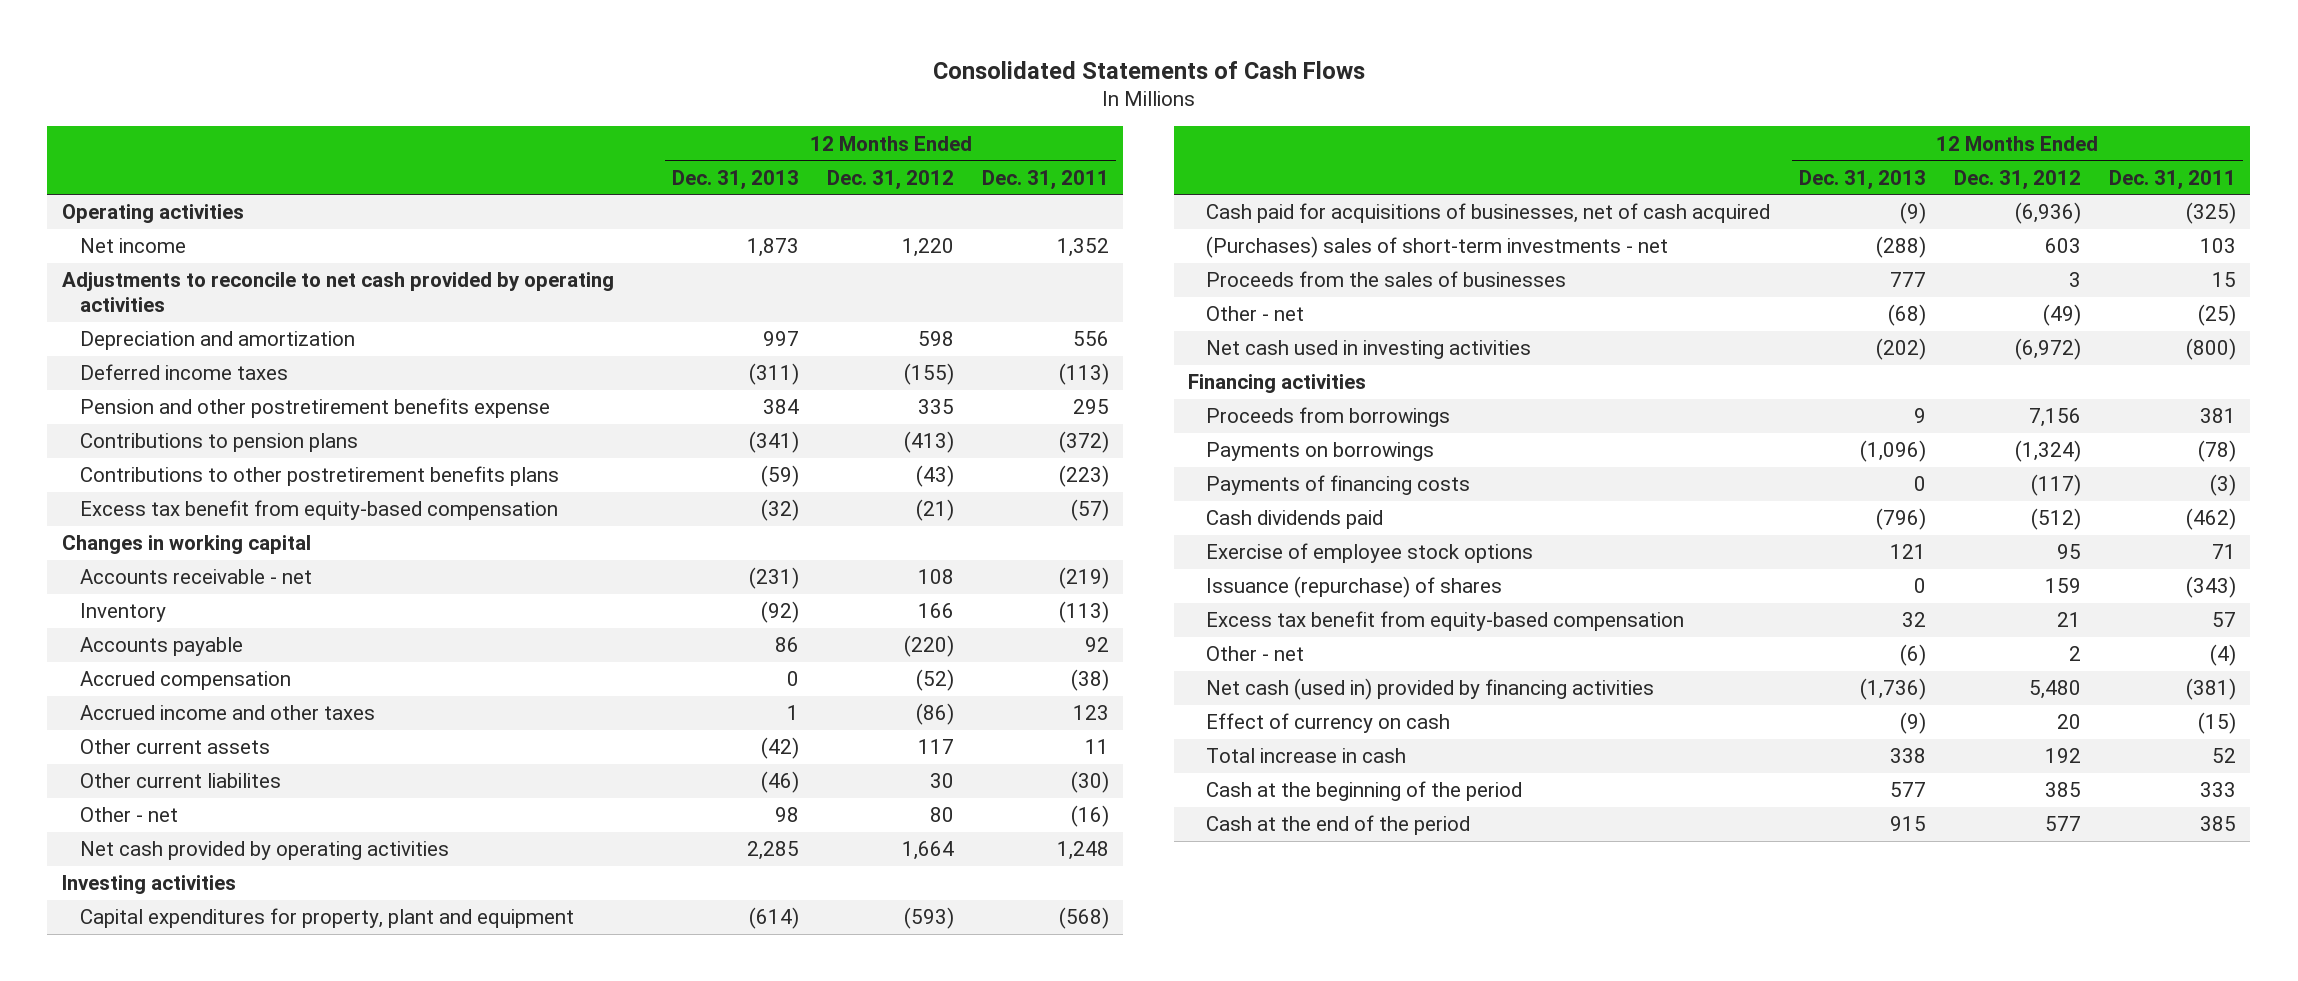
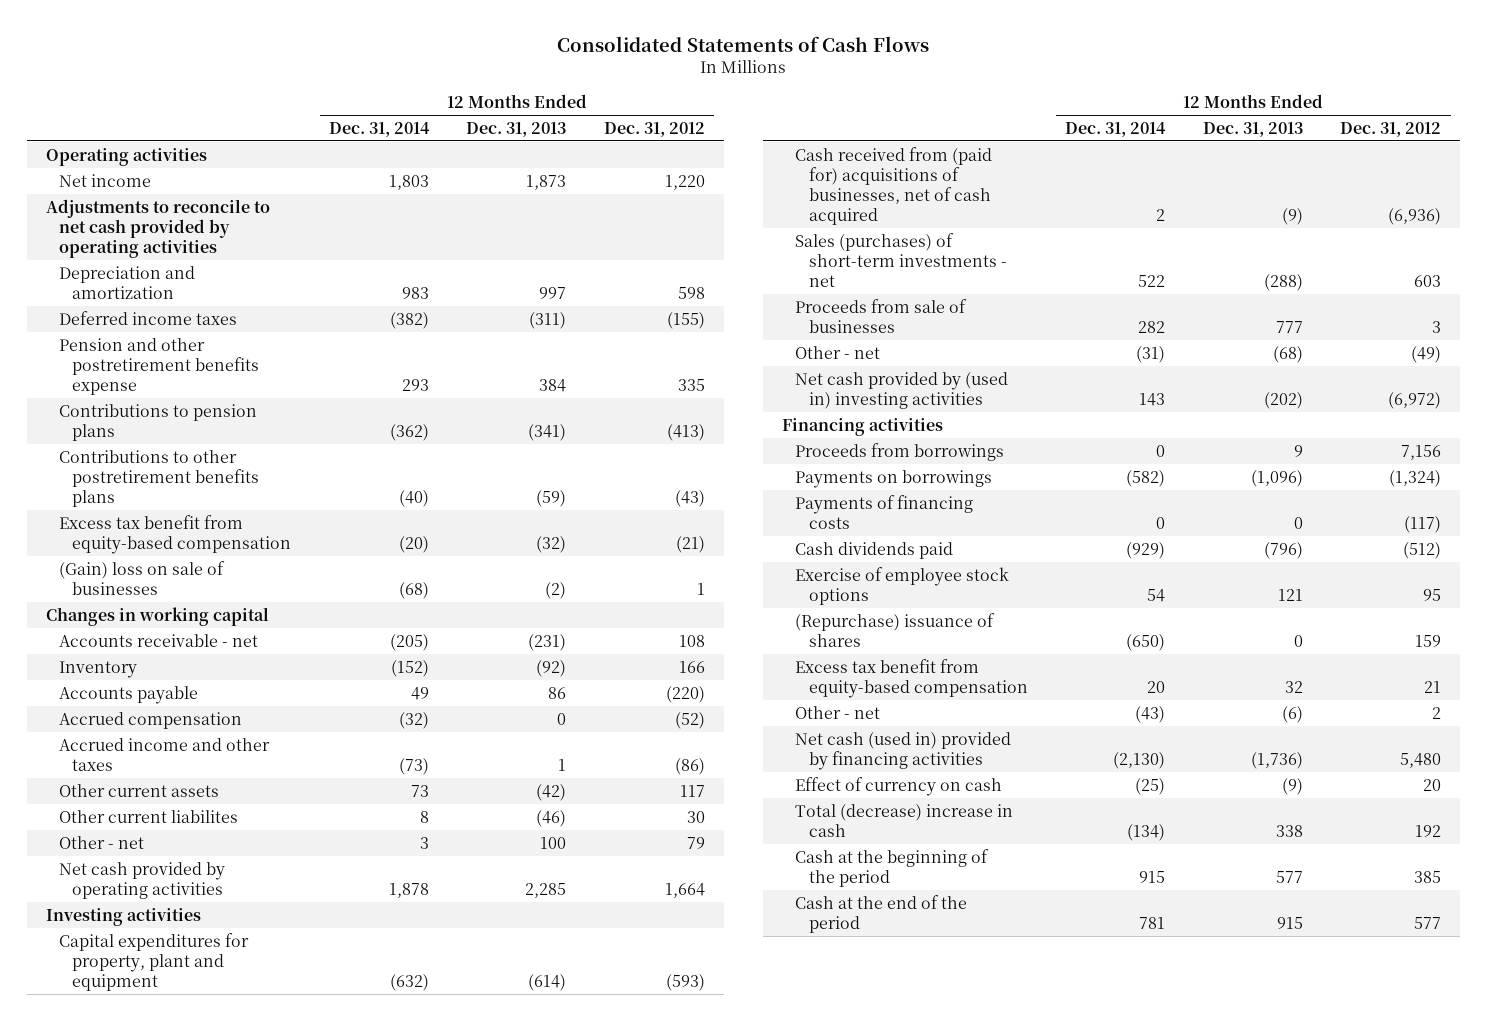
[982,169,1110,190] Dec. 31, 2011 -> none
none -> [328,121,430,137] Dec. 31, 2014
none -> [59,560,226,595] (Gain) loss on sale of businesses
[774,807,799,823] 98 -> [540,836,567,849] 100
[930,807,955,823] 80 -> [686,836,705,849] 79
[1206,203,1771,224] Cash paid for acquisitions of businesses, net of cash acquired -> [795,146,993,225] Cash received from (paid for) acquisitions of businesses, net of cash acquired
[1206,236,1669,259] (Purchases) sales of short-term investments - net -> [795,232,1007,287] Sales (purchases) of short-term investments - net
[1206,271,1567,288] Proceeds from the sales of businesses -> [795,298,968,333] Proceeds from sale of businesses
[1206,340,1532,360] Net cash used in investing activities -> [795,371,1009,409] Net cash provided by (used in) investing activities
[1206,576,1503,599] Issuance (repurchase) of shares -> [795,612,996,647] (Repurchase) issuance of shares
[1206,748,1407,764] Total increase in cash -> [795,803,1014,837] Total (decrease) increase in cash

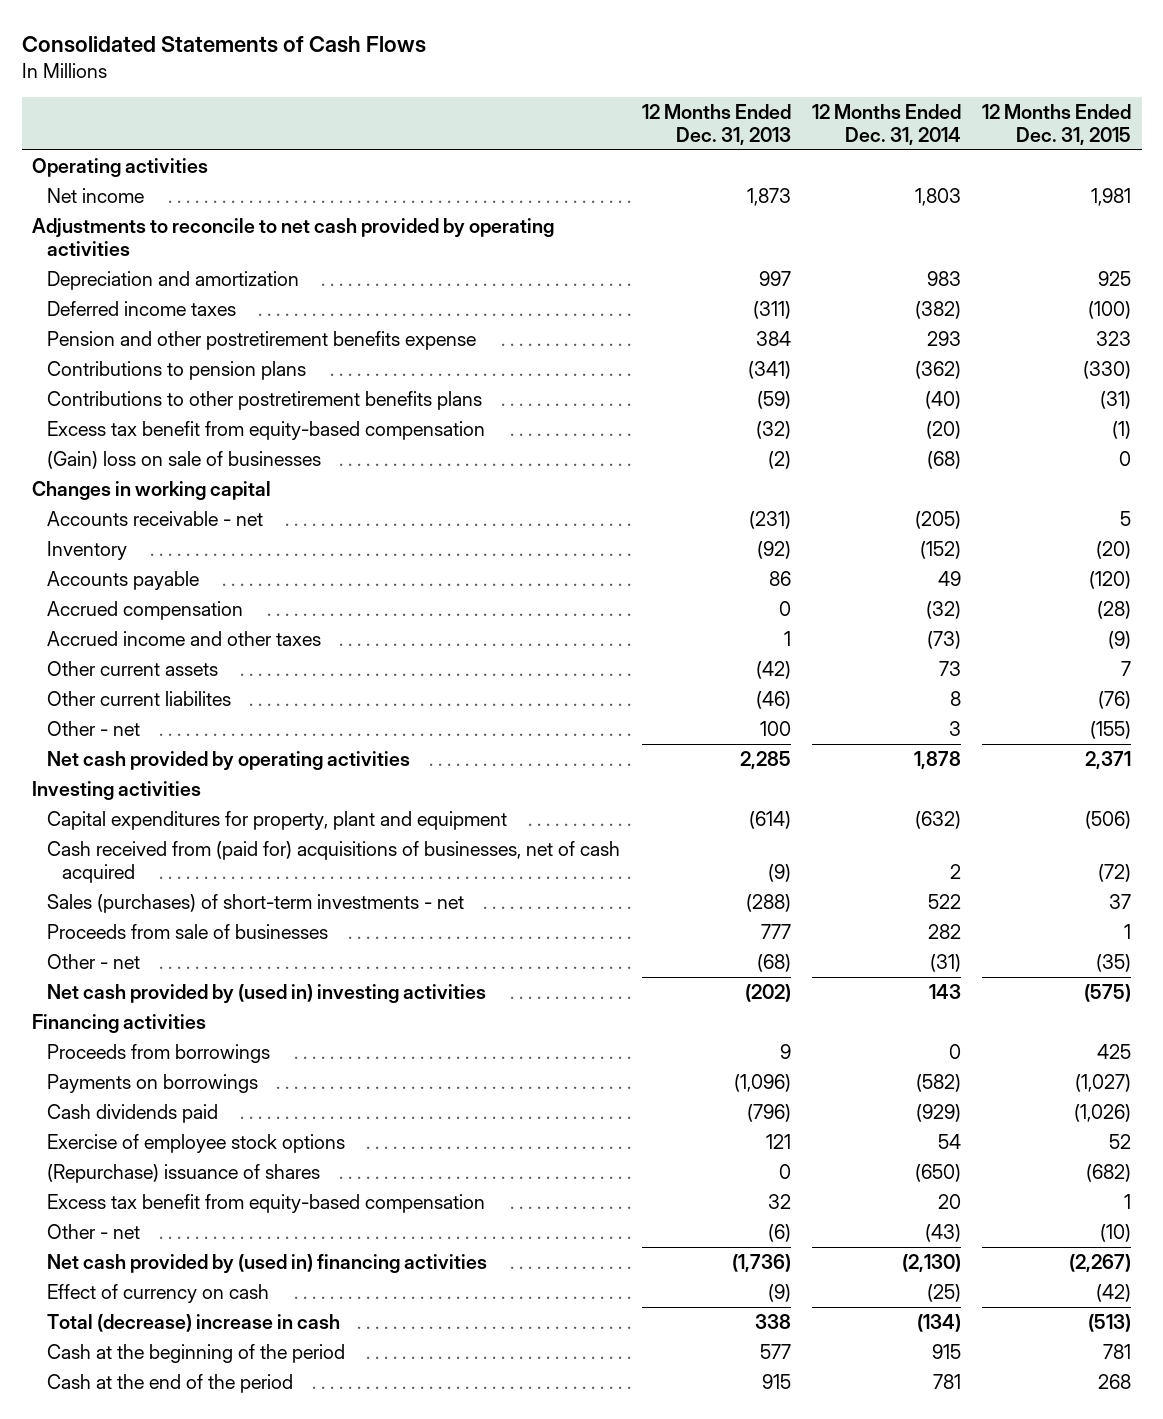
[603,121,705,137] Dec. 31, 2012 -> none
none -> [982,103,1132,146] 12 Months Ended Dec. 31, 2015
[795,494,974,529] Payments of financing costs -> none
[795,731,1012,770] Net cash (used in) provided by financing activities -> [47,1253,488,1273] Net cash provided by (used in) financing activities

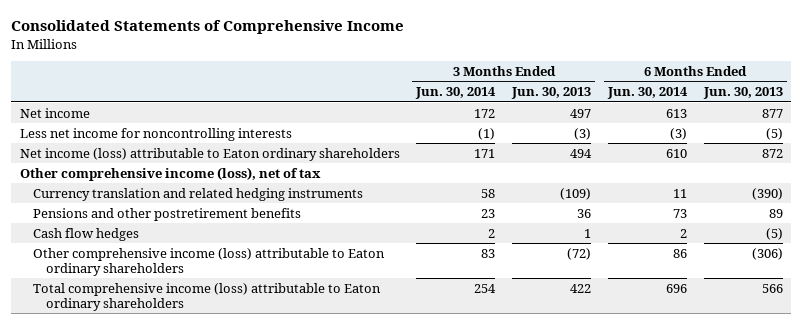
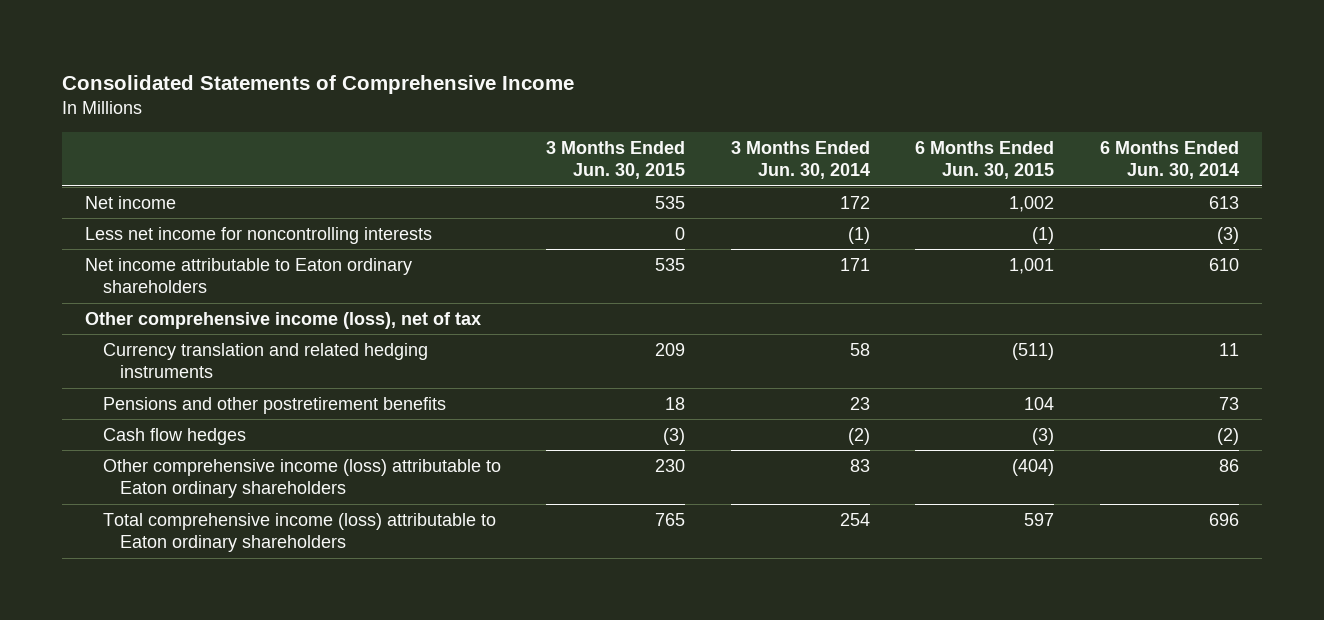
[511,87,592,100] Jun. 30, 2013 -> none
[702,87,783,100] Jun. 30, 2013 -> none
none -> [546,141,686,180] 3 Months Ended Jun. 30, 2015
none -> [915,141,1055,180] 6 Months Ended Jun. 30, 2015
[19,147,400,161] Net income (loss) attributable to Eaton ordinary shareholders -> [84,257,412,294] Net income attributable to Eaton ordinary shareholders
[488,228,496,238] 2 -> [847,427,870,445] (2)
[679,228,687,238] 2 -> [1216,427,1239,445] (2)

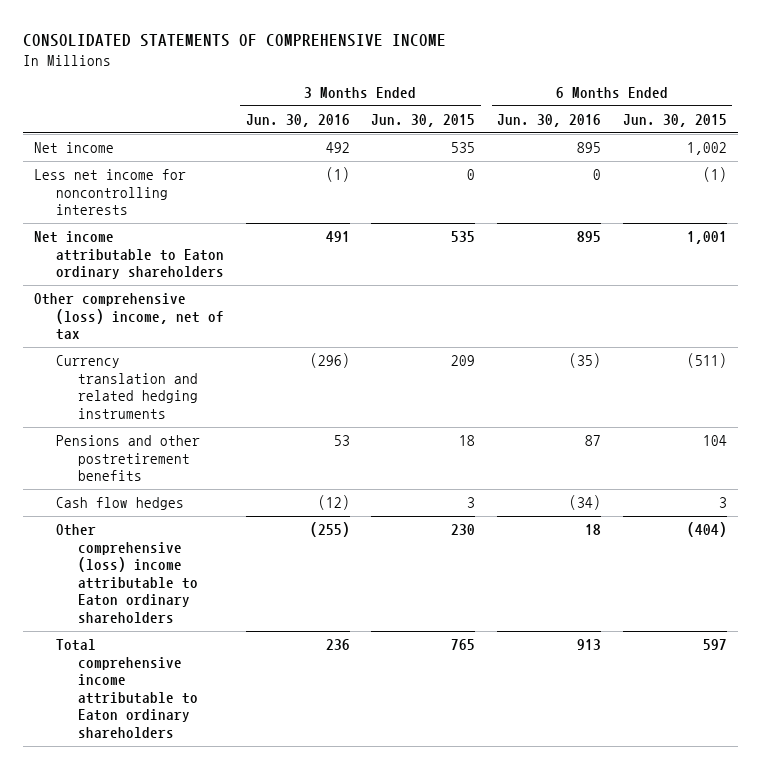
[62,75,575,95] Consolidated Statements of Comprehensive Income -> [23,34,447,48] CONSOLIDATED STATEMENTS OF COMPREHENSIVE INCOME
[730,141,870,180] 3 Months Ended Jun. 30, 2014 -> none
[1099,141,1239,180] 6 Months Ended Jun. 30, 2014 -> none
none -> [245,113,350,127] Jun. 30, 2016
none -> [497,113,602,127] Jun. 30, 2016
[84,311,481,329] Other comprehensive income (loss), net of tax -> [34,293,224,341] Other comprehensive (loss) income, net of tax
[663,427,686,445] (3) -> [467,497,476,509] 3
[1032,427,1055,445] (3) -> [718,497,727,509] 3
[102,458,501,499] Other comprehensive income (loss) attributable to Eaton ordinary shareholders -> [55,524,198,623] Other comprehensive (loss) income attributable to Eaton ordinary shareholders
[102,512,496,553] Total comprehensive income (loss) attributable to Eaton ordinary shareholders -> [55,639,198,738] Total comprehensive income attributable to Eaton ordinary shareholders

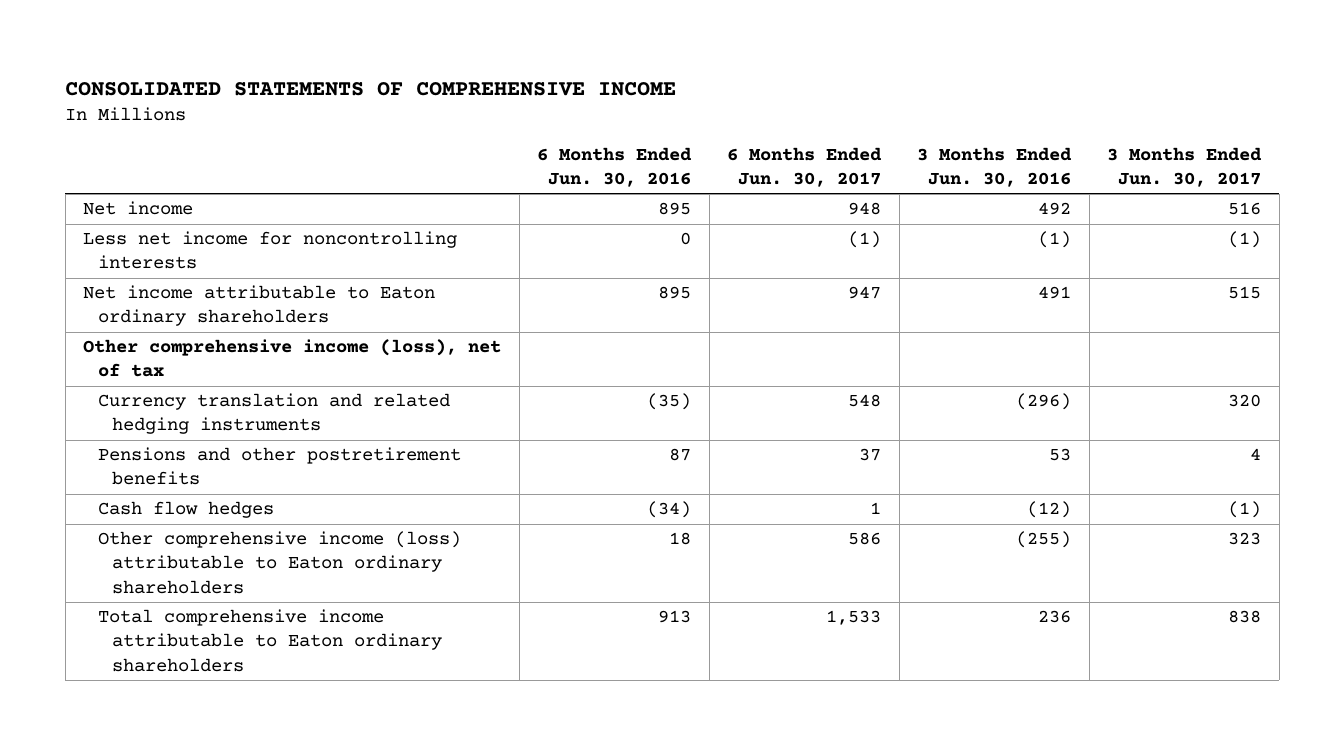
[371,113,476,127] Jun. 30, 2015 -> none
[622,113,727,127] Jun. 30, 2015 -> none
none -> [727,146,883,187] 6 Months Ended Jun. 30, 2017
none -> [1107,146,1263,187] 3 Months Ended Jun. 30, 2017
[34,293,224,341] Other comprehensive (loss) income, net of tax -> [83,339,502,378] Other comprehensive income (loss), net of tax
[55,524,198,623] Other comprehensive (loss) income attributable to Eaton ordinary shareholders -> [97,531,461,594] Other comprehensive income (loss) attributable to Eaton ordinary shareholders

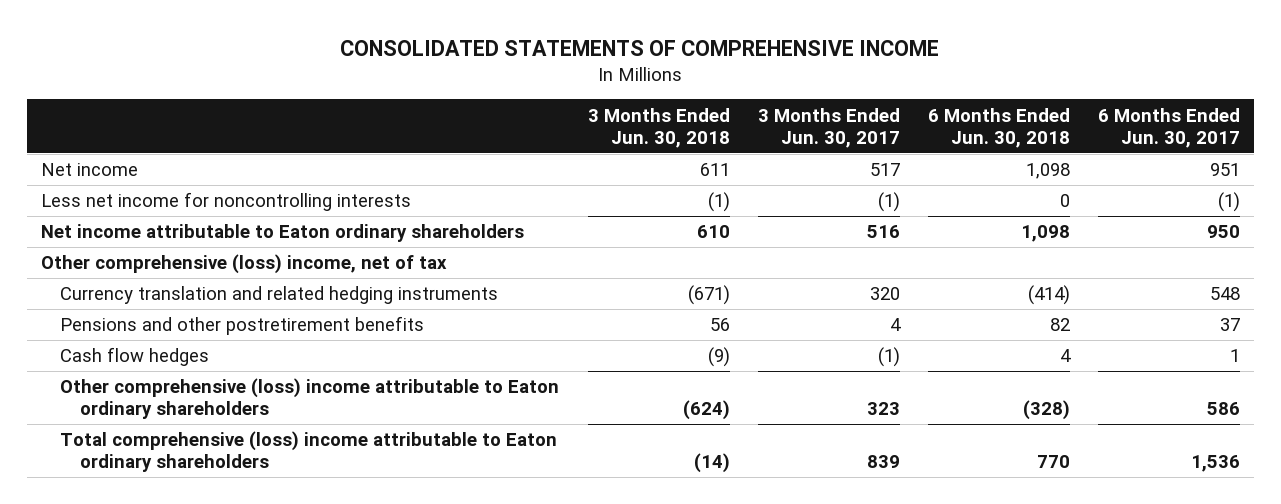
[537,146,693,187] 6 Months Ended Jun. 30, 2016 -> none
[917,146,1073,187] 3 Months Ended Jun. 30, 2016 -> none
none -> [587,107,730,148] 3 Months Ended Jun. 30, 2018
none -> [927,107,1070,148] 6 Months Ended Jun. 30, 2018
[848,202,882,216] 948 -> [1210,163,1241,177] 951
[1228,202,1262,216] 516 -> [869,163,900,177] 517
[848,286,882,300] 947 -> [1207,225,1241,239] 950
[1228,286,1262,300] 515 -> [866,225,900,239] 516
[83,339,502,378] Other comprehensive income (loss), net of tax -> [40,254,447,275] Other comprehensive (loss) income, net of tax
[97,531,461,594] Other comprehensive income (loss) attributable to Eaton ordinary shareholders -> [60,378,560,420] Other comprehensive (loss) income attributable to Eaton ordinary shareholders
[97,609,442,672] Total comprehensive income attributable to Eaton ordinary shareholders -> [60,431,558,473] Total comprehensive (loss) income attributable to Eaton ordinary shareholders
[826,610,882,626] 1,533 -> [1191,455,1241,473] 1,536
[1228,610,1262,624] 838 -> [866,455,900,469] 839

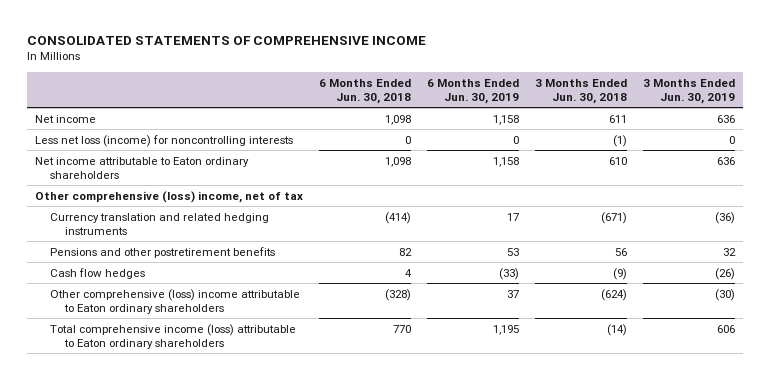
[757,107,900,148] 3 Months Ended Jun. 30, 2017 -> none
[1098,107,1241,148] 6 Months Ended Jun. 30, 2017 -> none
none -> [426,78,519,104] 6 Months Ended Jun. 30, 2019
none -> [643,78,736,104] 3 Months Ended Jun. 30, 2019
[40,192,411,212] Less net income for noncontrolling interests -> [34,134,293,147] Less net loss (income) for noncontrolling interests
[60,431,558,473] Total comprehensive (loss) income attributable to Eaton ordinary shareholders -> [49,323,296,349] Total comprehensive income (loss) attributable to Eaton ordinary shareholders

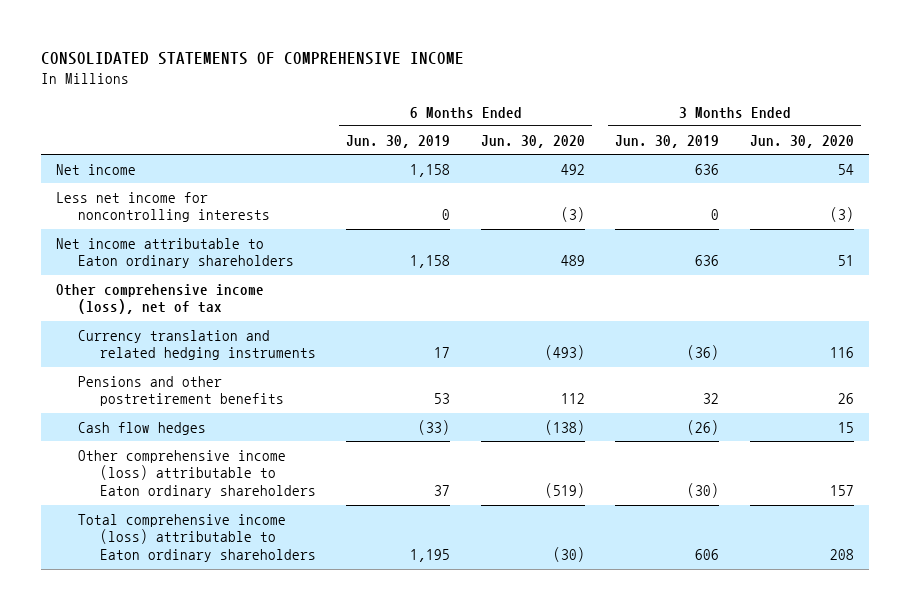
[318,78,411,104] 6 Months Ended Jun. 30, 2018 -> none
[535,78,628,104] 3 Months Ended Jun. 30, 2018 -> none
none -> [480,134,585,148] Jun. 30, 2020
none -> [749,134,854,148] Jun. 30, 2020
[34,134,293,147] Less net loss (income) for noncontrolling interests -> [55,191,270,223] Less net income for noncontrolling interests
[34,190,303,203] Other comprehensive (loss) income, net of tax -> [55,283,264,315] Other comprehensive income (loss), net of tax
[49,288,300,314] Other comprehensive (loss) income attributable to Eaton ordinary shareholders -> [77,449,316,499] Other comprehensive income (loss) attributable to Eaton ordinary shareholders

